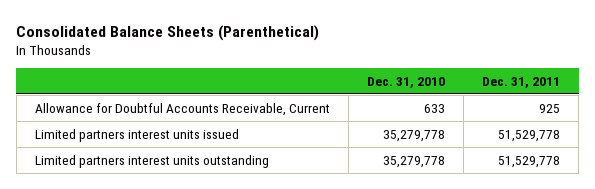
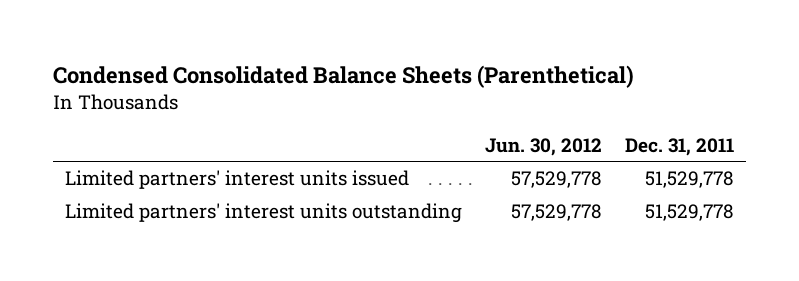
[16,24,320,41] Consolidated Balance Sheets (Parenthetical) -> [53,65,635,89] Condensed Consolidated Balance Sheets (Parenthetical)
[366,76,445,88] Dec. 31, 2010 -> none
none -> [485,137,603,156] Jun. 30, 2012
[34,102,330,116] Allowance for Doubtful Accounts Receivable, Current -> none
[34,128,239,142] Limited partners interest units issued -> [64,170,409,190] Limited partners' interest units issued
[34,154,269,168] Limited partners interest units outstanding -> [64,203,462,224] Limited partners' interest units outstanding

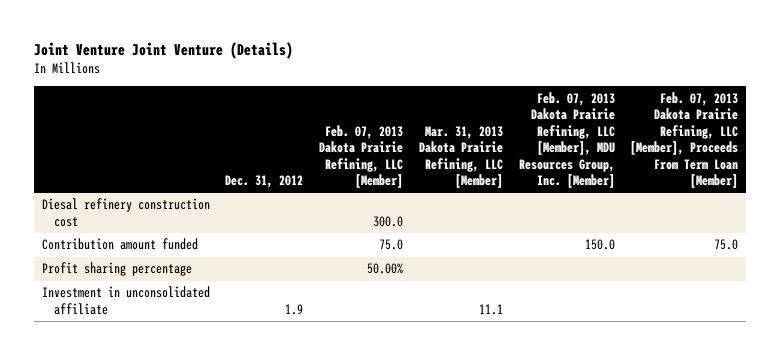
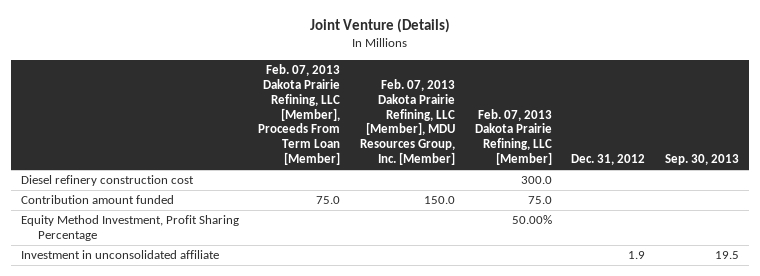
[33,41,293,59] Joint Venture Joint Venture (Details) -> [309,18,450,34] Joint Venture (Details)
[418,125,503,189] Mar. 31, 2013 Dakota Prairie Refining, LLC [Member] -> none
none -> [664,154,739,166] Sep. 30, 2013
[41,198,210,228] Diesal refinery construction cost -> [20,175,194,187] Diesel refinery construction cost
[41,262,192,277] Profit sharing percentage -> [20,215,239,241] Equity Method Investment, Profit Sharing Percentage

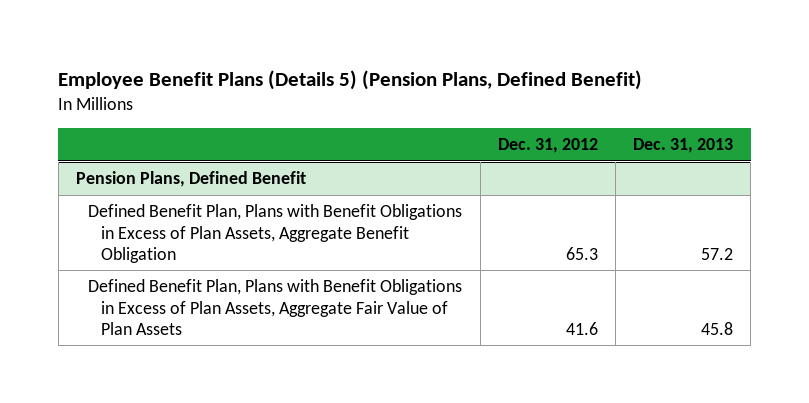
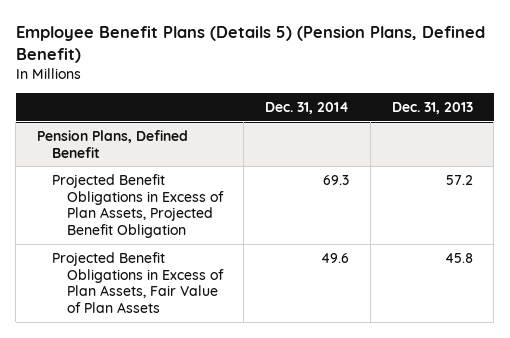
[497,137,598,153] Dec. 31, 2012 -> none
none -> [265,102,350,115] Dec. 31, 2014
[88,204,463,263] Defined Benefit Plan, Plans with Benefit Obligations in Excess of Plan Assets, Aggregate Benefit Obligation -> [51,173,224,238] Projected Benefit Obligations in Excess of Plan Assets, Projected Benefit Obligation
[88,279,463,335] Defined Benefit Plan, Plans with Benefit Obligations in Excess of Plan Assets, Aggregate Fair Value of Plan Assets -> [51,251,224,313] Projected Benefit Obligations in Excess of Plan Assets, Fair Value of Plan Assets

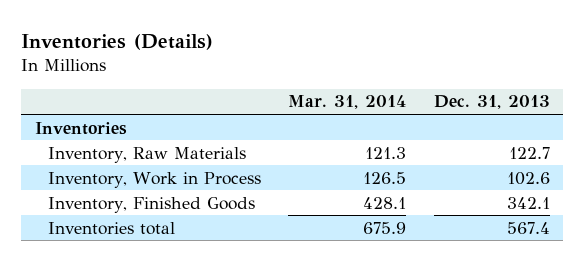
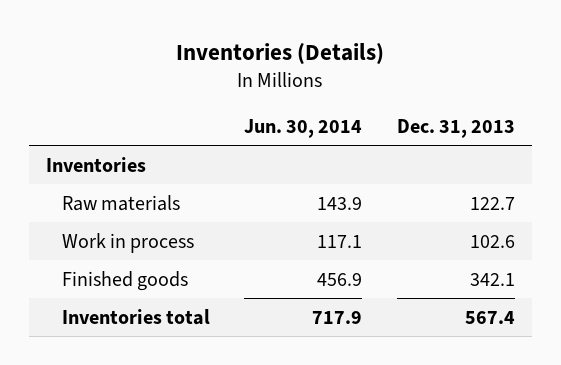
[288,95,407,110] Mar. 31, 2014 -> none
none -> [244,118,363,138] Jun. 30, 2014
[48,146,247,163] Inventory, Raw Materials -> [61,194,180,211] Raw materials
[48,171,262,188] Inventory, Work in Process -> [61,232,194,253] Work in process
[48,196,256,213] Inventory, Finished Goods -> [61,270,188,291] Finished goods

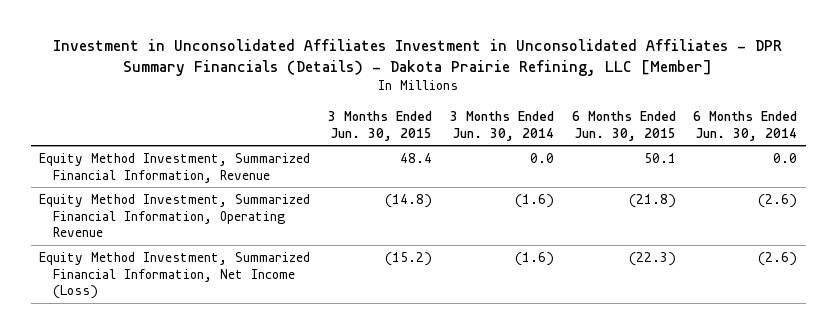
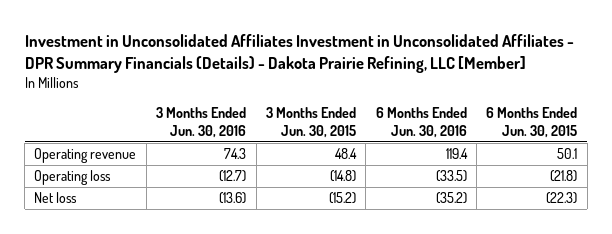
[449,110,554,141] 3 Months Ended Jun. 30, 2014 -> none
[693,110,798,141] 6 Months Ended Jun. 30, 2014 -> none
none -> [156,107,247,139] 3 Months Ended Jun. 30, 2016
none -> [375,107,467,139] 6 Months Ended Jun. 30, 2016
[39,152,311,183] Equity Method Investment, Summarized Financial Information, Revenue -> [34,148,137,164] Operating revenue
[39,193,311,238] Equity Method Investment, Summarized Financial Information, Operating Revenue -> [34,170,112,186] Operating loss
[39,251,311,300] Equity Method Investment, Summarized Financial Information, Net Income (Loss) -> [34,192,78,204] Net loss

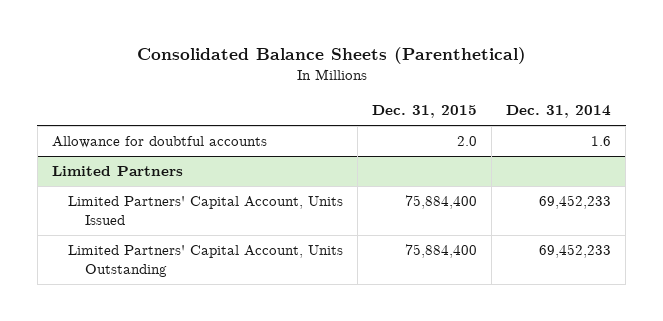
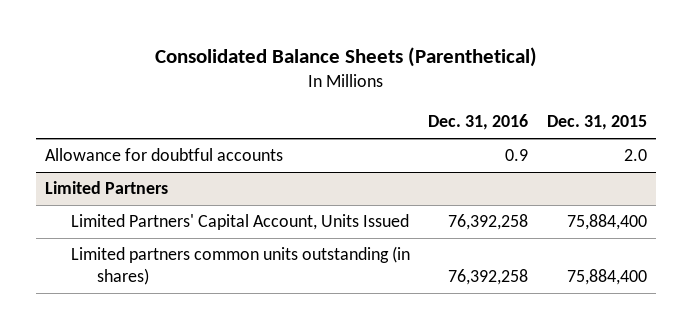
[506,105,612,119] Dec. 31, 2014 -> none
none -> [428,114,529,131] Dec. 31, 2016
[68,245,344,278] Limited Partners' Capital Account, Units Outstanding -> [70,246,410,286] Limited partners common units outstanding (in shares)

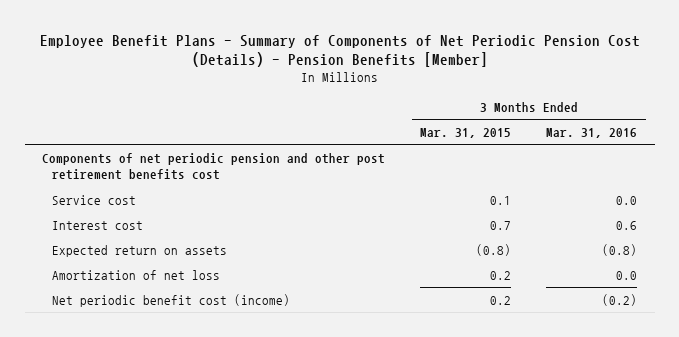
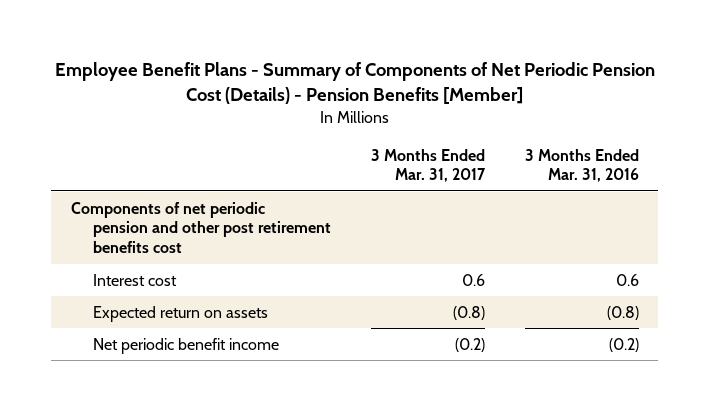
[420,127,512,138] Mar. 31, 2015 -> none
none -> [370,148,486,183] 3 Months Ended Mar. 31, 2017
[51,194,136,205] Service cost -> none
[51,269,220,280] Amortization of net loss -> none
[51,293,290,307] Net periodic benefit cost (income) -> [93,337,280,354] Net periodic benefit income

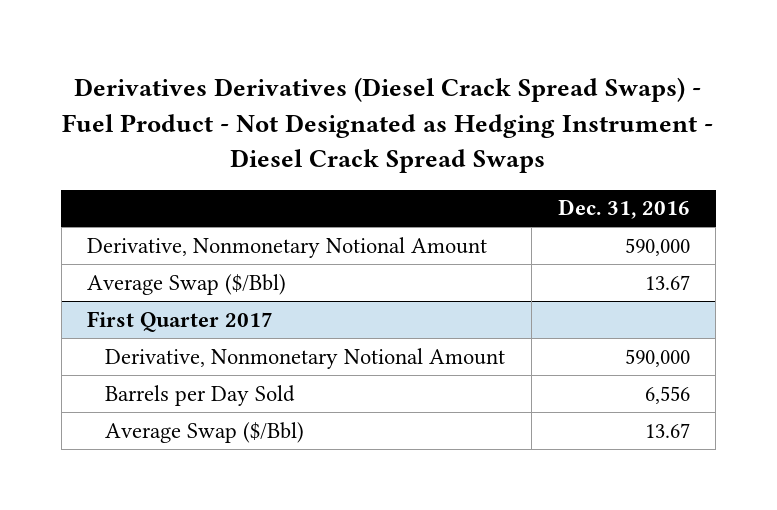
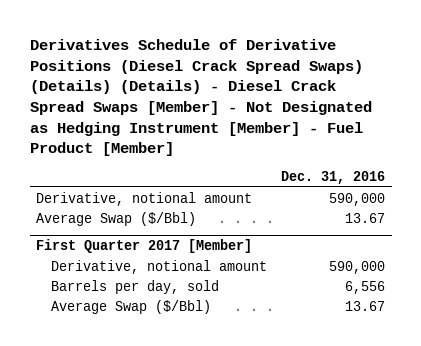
[62,77,714,173] Derivatives Derivatives (Diesel Crack Spread Swaps) - Fuel Product - Not Designated as Hedging Instrument - Diesel Crack Spread Swaps -> [29,39,372,157] Derivatives Schedule of Derivative Positions (Diesel Crack Spread Swaps) (Details) (Details) - Diesel Crack Spread Swaps [Member] - Not Designated as Hedging Instrument [Member] - Fuel Product [Member]
[87,236,488,258] Derivative, Nonmonetary Notional Amount -> [36,191,253,206] Derivative, notional amount
[87,310,274,332] First Quarter 2017 -> [36,239,253,254] First Quarter 2017 [Member]
[105,347,506,369] Derivative, Nonmonetary Notional Amount -> [51,259,268,274] Derivative, notional amount
[105,384,296,406] Barrels per Day Sold -> [51,279,220,294] Barrels per day, sold

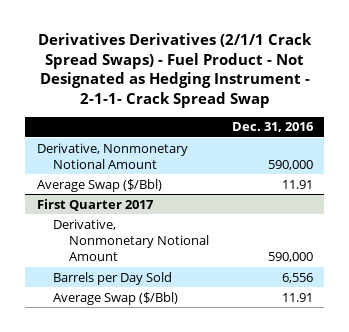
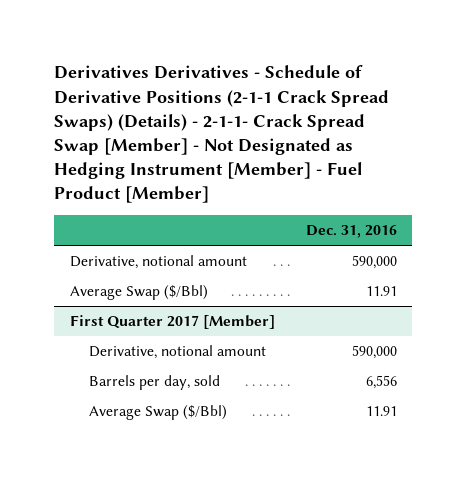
[37,33,312,109] Derivatives Derivatives (2/1/1 Crack Spread Swaps) - Fuel Product - Not Designated as Hedging Instrument - 2-1-1- Crack Spread Swap -> [54,65,390,204] Derivatives Derivatives - Schedule of Derivative Positions (2-1-1 Crack Spread Swaps) (Details) - 2-1-1- Crack Spread Swap [Member] - Not Designated as Hedging Instrument [Member] - Fuel Product [Member]
[36,142,188,169] Derivative, Nonmonetary Notional Amount -> [69,255,247,270] Derivative, notional amount
[36,198,154,211] First Quarter 2017 -> [69,315,275,330] First Quarter 2017 [Member]
[52,218,209,262] Derivative, Nonmonetary Notional Amount -> [89,345,267,360] Derivative, notional amount
[52,271,172,285] Barrels per Day Sold -> [89,375,221,391] Barrels per day, sold

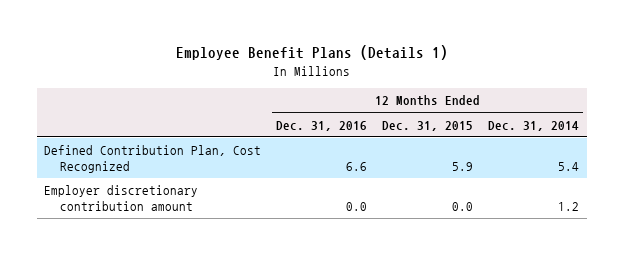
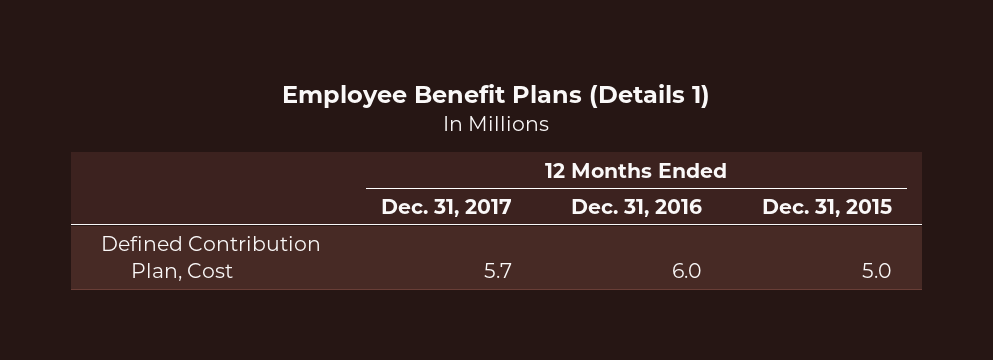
[488,120,580,131] Dec. 31, 2014 -> none
none -> [380,198,512,217] Dec. 31, 2017
[44,185,199,211] Employer discretionary contribution amount -> none
[44,145,262,173] Defined Contribution Plan, Cost Recognized -> [101,236,322,282] Defined Contribution Plan, Cost
[346,161,368,171] 6.6 -> [672,263,703,279] 6.0
[452,161,474,171] 5.9 -> [861,263,892,279] 5.0

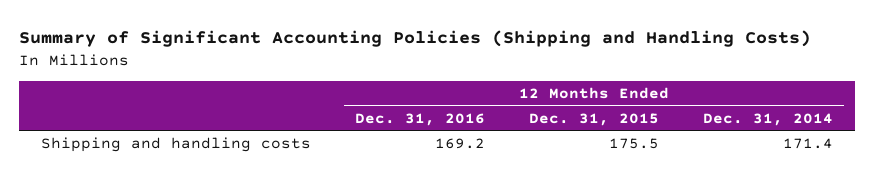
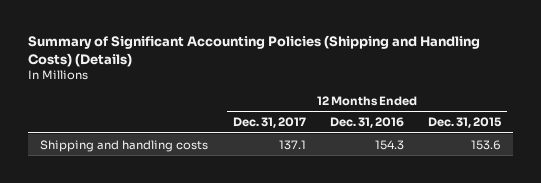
[18,30,811,48] Summary of Significant Accounting Policies (Shipping and Handling Costs) -> [28,34,481,67] Summary of Significant Accounting Policies (Shipping and Handling Costs) (Details)
[702,112,833,126] Dec. 31, 2014 -> none
none -> [232,117,306,129] Dec. 31, 2017
[434,138,485,150] 169.2 -> [374,139,404,150] 154.3
[608,138,659,150] 175.5 -> [470,139,501,150] 153.6

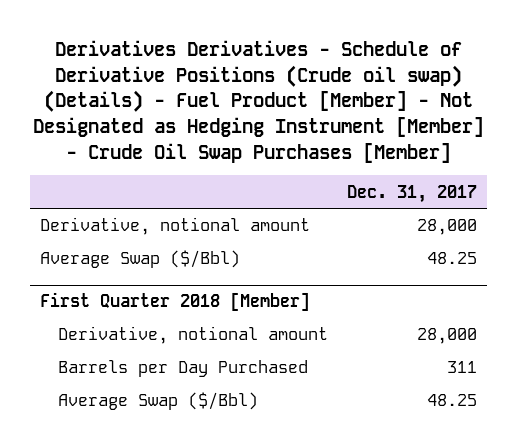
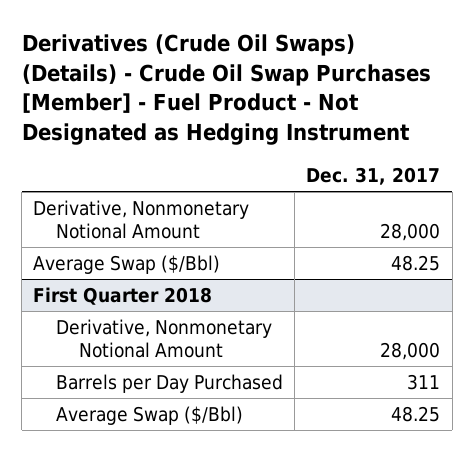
[32,40,484,163] Derivatives Derivatives - Schedule of Derivative Positions (Crude oil swap) (Details) - Fuel Product [Member] - Not Designated as Hedging Instrument [Member] - Crude Oil Swap Purchases [Member] -> [21,34,431,146] Derivatives (Crude Oil Swaps) (Details) - Crude Oil Swap Purchases [Member] - Fuel Product - Not Designated as Hedging Instrument
[39,217,310,236] Derivative, notional amount -> [33,199,250,239] Derivative, Nonmonetary Notional Amount
[39,292,310,312] First Quarter 2018 [Member] -> [33,286,213,305] First Quarter 2018
[58,326,329,345] Derivative, notional amount -> [56,318,273,358] Derivative, Nonmonetary Notional Amount

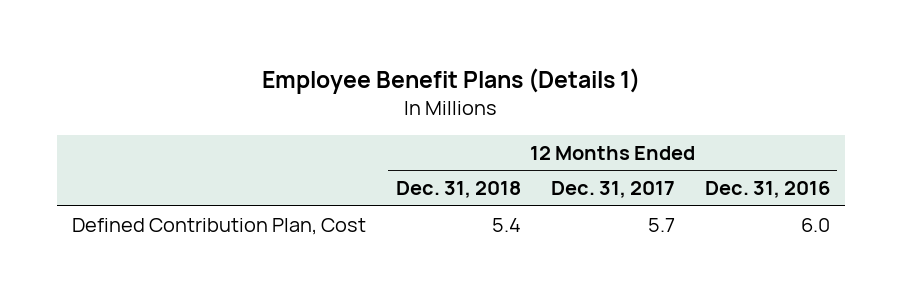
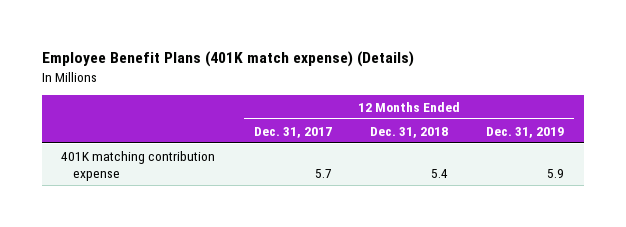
[261,68,640,95] Employee Benefit Plans (Details 1) -> [42,51,415,68] Employee Benefit Plans (401K match expense) (Details)
[704,181,830,199] Dec. 31, 2016 -> none
none -> [486,126,565,138] Dec. 31, 2019
[71,217,366,235] Defined Contribution Plan, Cost -> [61,150,216,181] 401K matching contribution expense

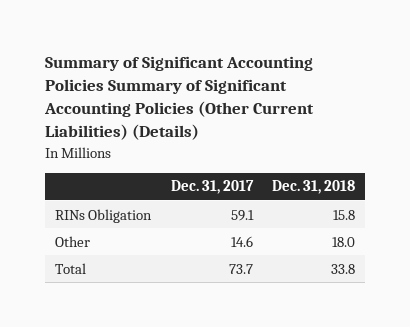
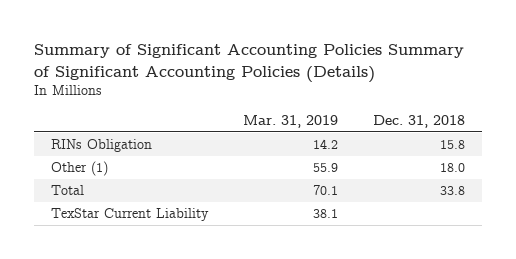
[43,55,314,141] Summary of Significant Accounting Policies Summary of Significant Accounting Policies (Other Current Liabilities) (Details) -> [33,44,464,83] Summary of Significant Accounting Policies Summary of Significant Accounting Policies (Details)
[170,180,254,195] Dec. 31, 2017 -> none
none -> [243,115,339,129] Mar. 31, 2019
[54,235,90,247] Other -> [51,161,109,177] Other (1)
none -> [51,208,210,222] TexStar Current Liability

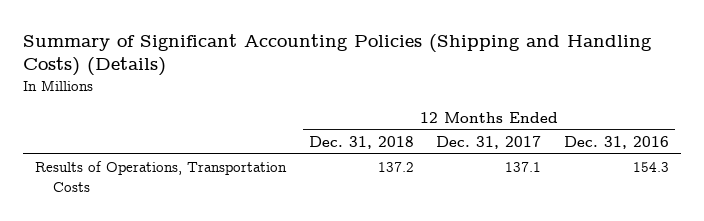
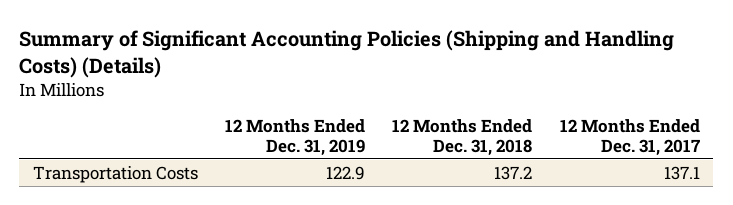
[564,135,670,149] Dec. 31, 2016 -> none
none -> [225,119,366,157] 12 Months Ended Dec. 31, 2019
[34,161,287,192] Results of Operations, Transportation Costs -> [32,166,198,184] Transportation Costs

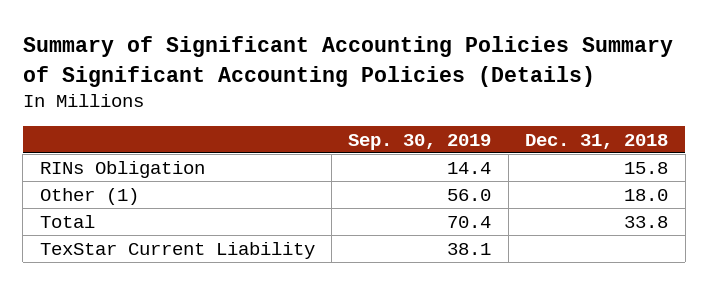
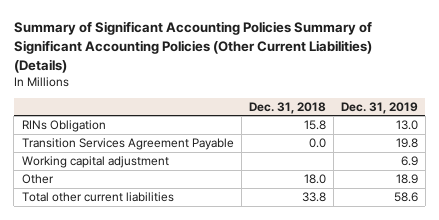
[22,36,673,87] Summary of Significant Accounting Policies Summary of Significant Accounting Policies (Details) -> [13,21,372,73] Summary of Significant Accounting Policies Summary of Significant Accounting Policies (Other Current Liabilities) (Details)
[348,133,492,150] Sep. 30, 2019 -> none
none -> [340,101,418,114] Dec. 31, 2019
[39,241,315,259] TexStar Current Liability -> none
none -> [21,138,234,151] Transition Services Agreement Payable
none -> [21,156,169,169] Working capital adjustment
[39,187,139,205] Other (1) -> [21,174,54,185] Other
[39,214,95,228] Total -> [21,192,174,203] Total other current liabilities

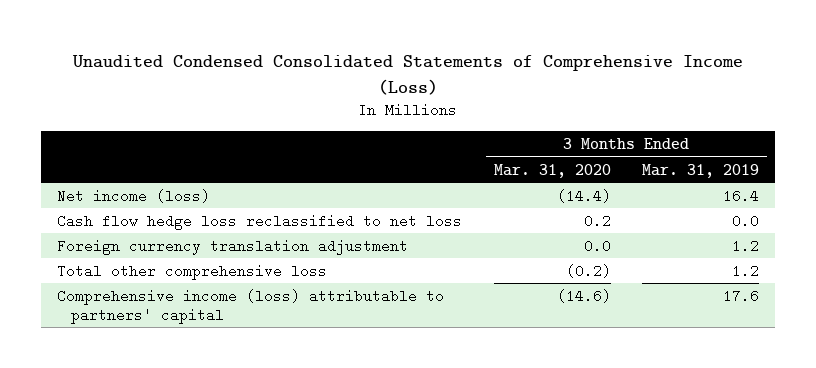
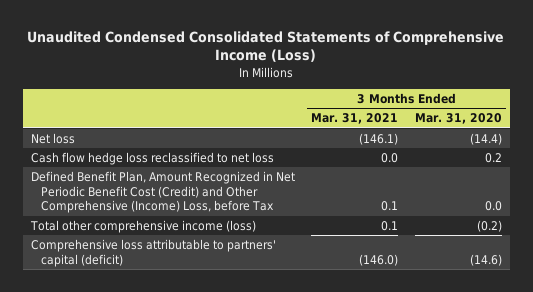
[642,163,760,178] Mar. 31, 2019 -> none
none -> [311,113,399,125] Mar. 31, 2021
[57,188,211,203] Net income (loss) -> [30,133,75,145] Net loss
[57,238,409,255] Foreign currency translation adjustment -> none
none -> [30,171,295,214] Defined Benefit Plan, Amount Recognized in Net Periodic Benefit Cost (Credit) and Other Comprehensive (Income) Loss, before Tax
[57,263,328,280] Total other comprehensive loss -> [29,220,256,234] Total other comprehensive income (loss)
[57,288,445,324] Comprehensive income (loss) attributable to partners' capital -> [30,239,276,267] Comprehensive loss attributable to partners' capital (deficit)

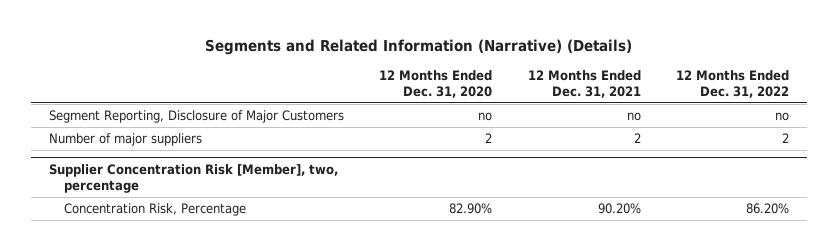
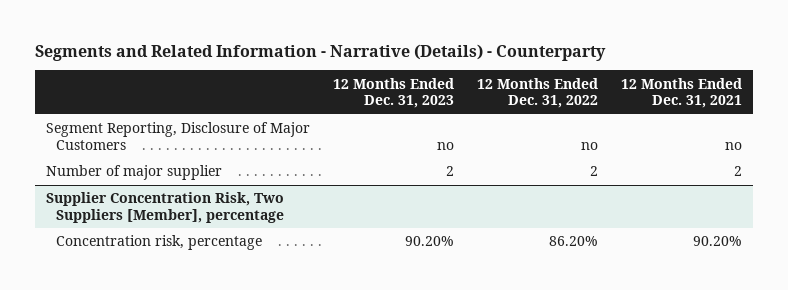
[204,38,632,55] Segments and Related Information (Narrative) (Details) -> [34,43,606,61] Segments and Related Information - Narrative (Details) - Counterparty
[379,70,493,98] 12 Months Ended Dec. 31, 2020 -> none
none -> [333,77,455,109] 12 Months Ended Dec. 31, 2023
[48,133,202,147] Number of major suppliers -> [46,165,223,181] Number of major supplier
[48,164,338,193] Supplier Concentration Risk [Member], two, percentage -> [46,192,285,223] Supplier Concentration Risk, Two Suppliers [Member], percentage
[63,203,246,217] Concentration Risk, Percentage -> [56,235,263,251] Concentration risk, percentage

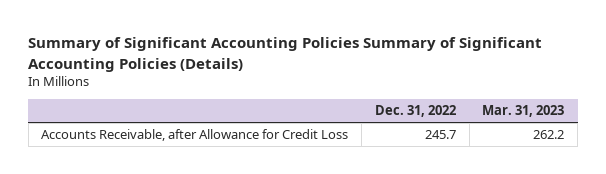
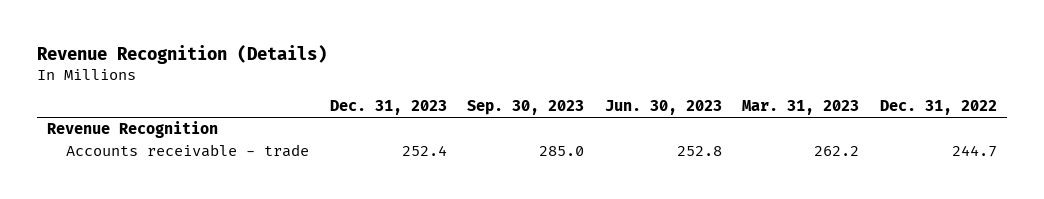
[28,37,543,72] Summary of Significant Accounting Policies Summary of Significant Accounting Policies (Details) -> [36,44,327,64] Revenue Recognition (Details)
none -> [329,100,447,116] Dec. 31, 2023
none -> [467,100,585,116] Sep. 30, 2023
none -> [604,100,722,116] Jun. 30, 2023
none -> [47,121,219,139] Revenue Recognition
[41,129,349,142] Accounts Receivable, after Allowance for Credit Loss -> [65,144,309,158] Accounts receivable - trade
[424,130,456,140] 245.7 -> [951,145,997,158] 244.7

